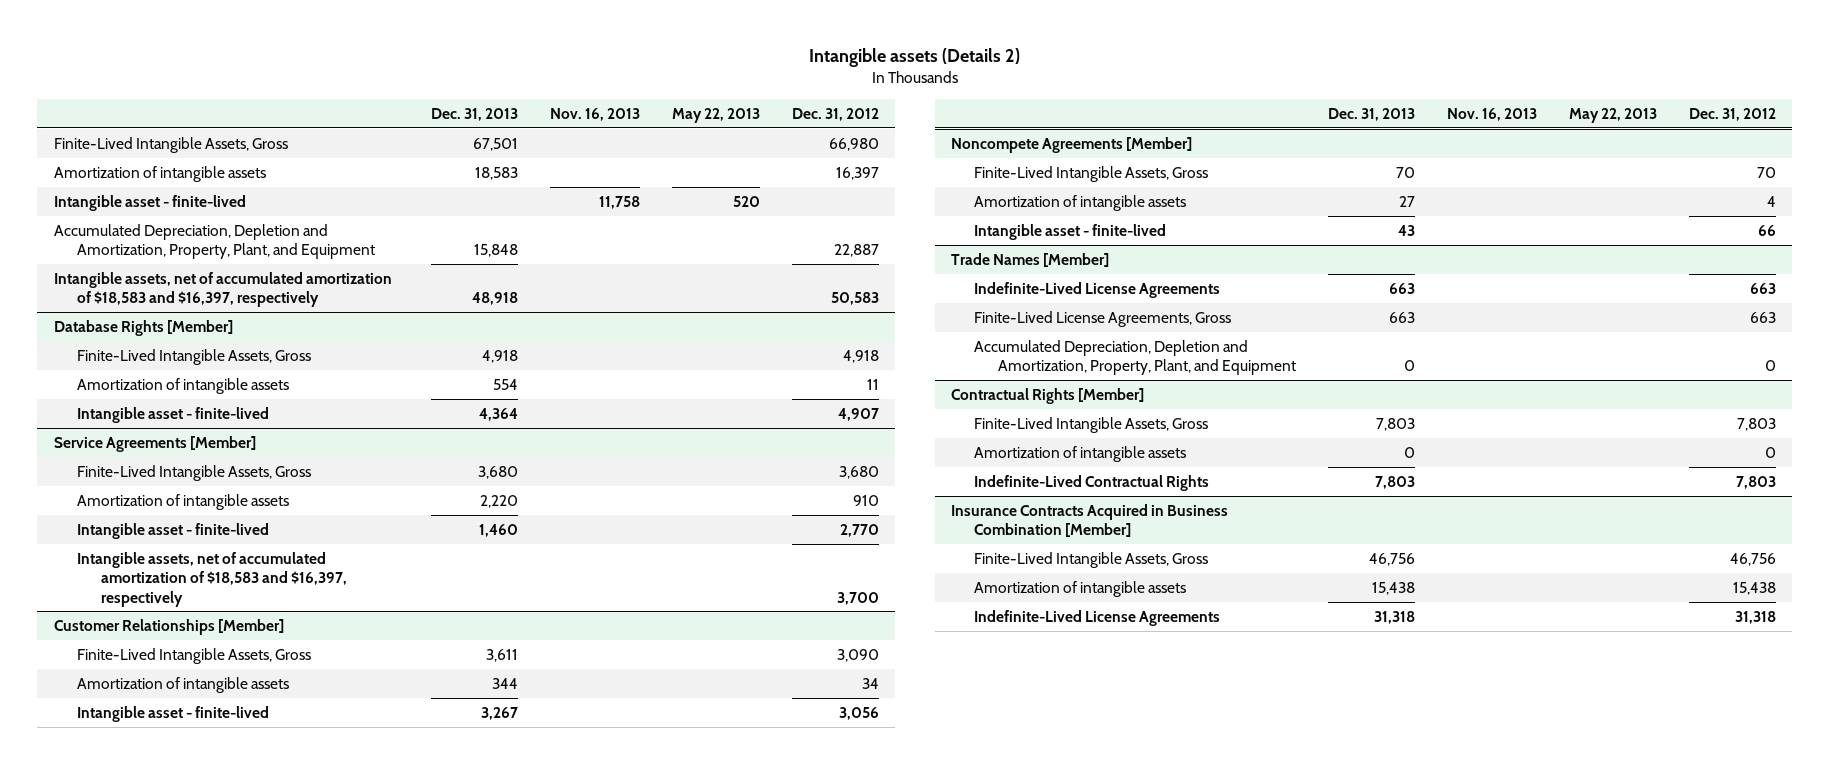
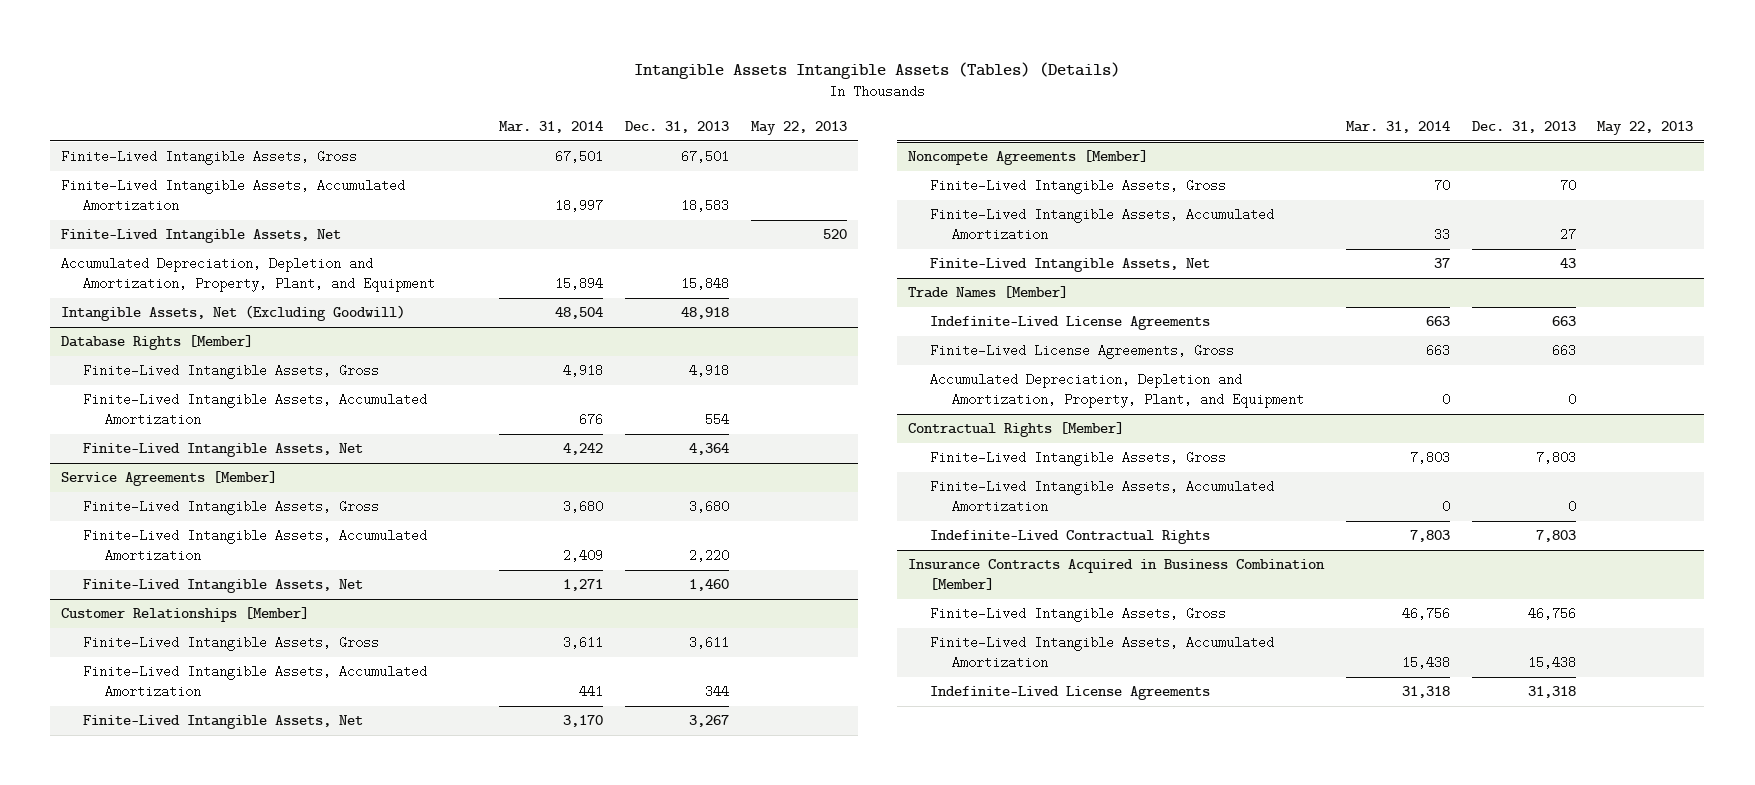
[808,47,1020,67] Intangible assets (Details 2) -> [634,61,1121,79] Intangible Assets Intangible Assets (Tables) (Details)
[549,107,640,121] Nov. 16, 2013 -> none
[792,107,880,121] Dec. 31, 2012 -> none
none -> [499,120,604,133] Mar. 31, 2014
[53,165,266,182] Amortization of intangible assets -> [61,179,406,212] Finite-Lived Intangible Assets, Accumulated Amortization
[53,194,246,211] Intangible asset - finite-lived -> [61,229,342,244] Finite-Lived Intangible Assets, Net
[53,271,392,308] Intangible assets, net of accumulated amortization of $18,583 and $16,397, respectively -> [61,305,406,322] Intangible Assets, Net (Excluding Goodwill)
[77,377,290,394] Amortization of intangible assets -> [83,393,428,426] Finite-Lived Intangible Assets, Accumulated Amortization
[77,406,270,423] Intangible asset - finite-lived -> [83,443,364,458] Finite-Lived Intangible Assets, Net
[77,551,347,607] Intangible assets, net of accumulated amortization of $18,583 and $16,397, respectively -> none
[77,493,290,510] Amortization of intangible assets -> [83,529,428,562] Finite-Lived Intangible Assets, Accumulated Amortization
[77,522,270,539] Intangible asset - finite-lived -> [83,579,364,594] Finite-Lived Intangible Assets, Net
[77,676,290,693] Amortization of intangible assets -> [83,665,428,698] Finite-Lived Intangible Assets, Accumulated Amortization
[77,705,270,722] Intangible asset - finite-lived -> [83,715,364,730] Finite-Lived Intangible Assets, Net
[974,194,1187,211] Amortization of intangible assets -> [929,208,1274,241] Finite-Lived Intangible Assets, Accumulated Amortization
[974,223,1167,240] Intangible asset - finite-lived -> [929,258,1210,273] Finite-Lived Intangible Assets, Net
[974,445,1187,462] Amortization of intangible assets -> [929,480,1274,513] Finite-Lived Intangible Assets, Accumulated Amortization
[974,580,1187,597] Amortization of intangible assets -> [929,636,1274,669] Finite-Lived Intangible Assets, Accumulated Amortization

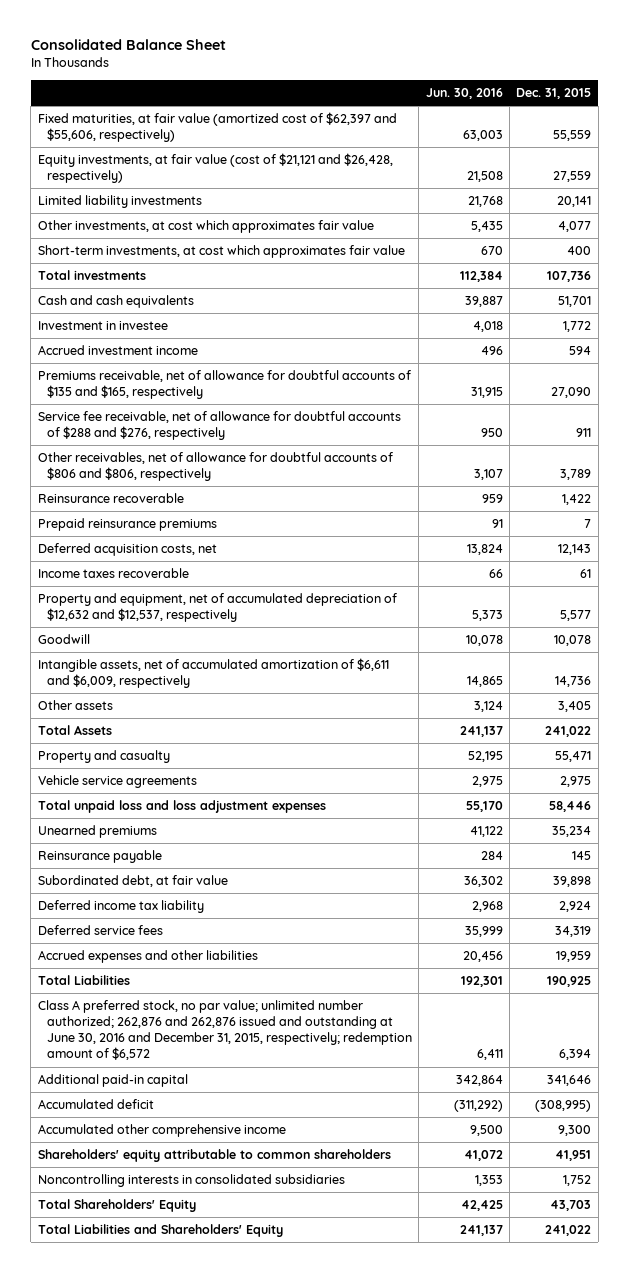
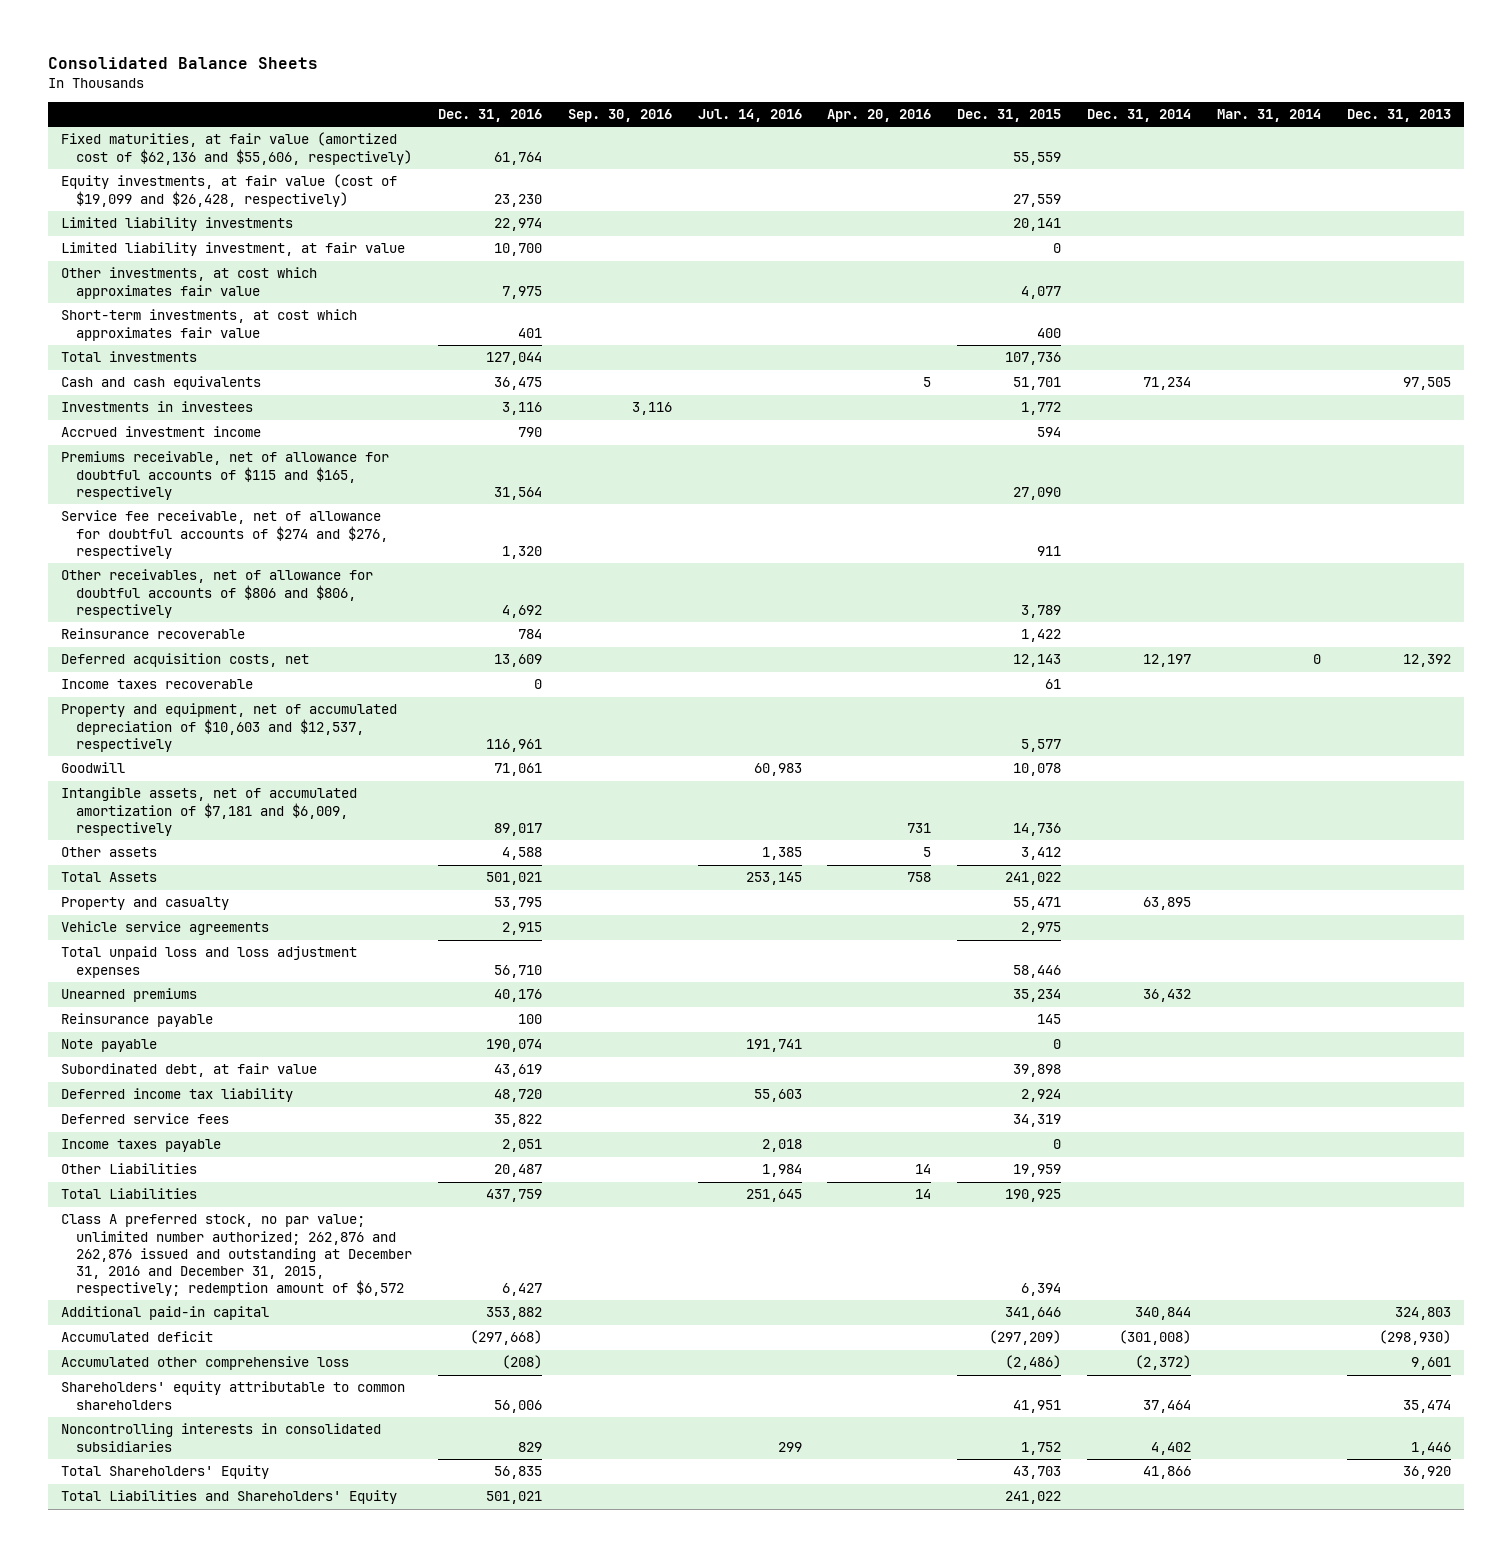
[30,39,226,51] Consolidated Balance Sheet -> [47,57,318,70] Consolidated Balance Sheets
[425,88,503,100] Jun. 30, 2016 -> none
none -> [437,109,542,123] Dec. 31, 2016
none -> [567,109,672,123] Sep. 30, 2016
none -> [697,109,802,123] Jul. 14, 2016
none -> [827,109,932,123] Apr. 20, 2016
none -> [1087,109,1192,123] Dec. 31, 2014
none -> [1216,109,1321,123] Mar. 31, 2014
none -> [1346,109,1451,123] Dec. 31, 2013
[37,112,397,143] Fixed maturities, at fair value (amortized cost of $62,397 and $55,606, respectively) -> [60,132,412,165] Fixed maturities, at fair value (amortized cost of $62,136 and $55,606, respectively)
[37,153,393,184] Equity investments, at fair value (cost of $21,121 and $26,428, respectively) -> [60,174,397,207] Equity investments, at fair value (cost of $19,099 and $26,428, respectively)
none -> [60,242,405,257] Limited liability investment, at fair value
[37,321,168,331] Investment in investee -> [60,401,253,413] Investments in investees
[37,370,411,400] Premiums receivable, net of allowance for doubtful accounts of $135 and $165, respectively -> [60,451,389,500] Premiums receivable, net of allowance for doubtful accounts of $115 and $165, respectively
[37,411,401,441] Service fee receivable, net of allowance for doubtful accounts of $288 and $276, respectively -> [60,510,388,559] Service fee receivable, net of allowance for doubtful accounts of $274 and $276, respectively
[37,518,217,532] Prepaid reinsurance premiums -> none
[37,593,397,623] Property and equipment, net of accumulated depreciation of $12,632 and $12,537, respectively -> [60,703,397,752] Property and equipment, net of accumulated depreciation of $10,603 and $12,537, respectively
[37,658,389,689] Intangible assets, net of accumulated amortization of $6,611 and $6,009, respectively -> [60,787,357,836] Intangible assets, net of accumulated amortization of $7,181 and $6,009, respectively
[558,701,592,713] 3,405 -> [1021,847,1062,861] 3,412
none -> [60,1039,157,1053] Note payable
none -> [60,1139,221,1153] Income taxes payable
[37,950,258,964] Accrued expenses and other liabilities -> [60,1163,197,1175] Other Liabilities
[37,1000,412,1061] Class A preferred stock, no par value; unlimited number authorized; 262,876 and 262,876 issued and outstanding at June 30, 2016 and December 31, 2015, respectively; redemption amount of $6,572 -> [60,1214,412,1297] Class A preferred stock, no par value; unlimited number authorized; 262,876 and 262,876 issued and outstanding at December 31, 2016 and December 31, 2015, respectively; redemption amount of $6,572
[535,1100,592,1113] (308,995) -> [989,1330,1062,1346] (297,209)
[37,1124,286,1138] Accumulated other comprehensive income -> [60,1356,349,1371] Accumulated other comprehensive loss
[558,1125,592,1137] 9,300 -> [1005,1355,1062,1371] (2,486)

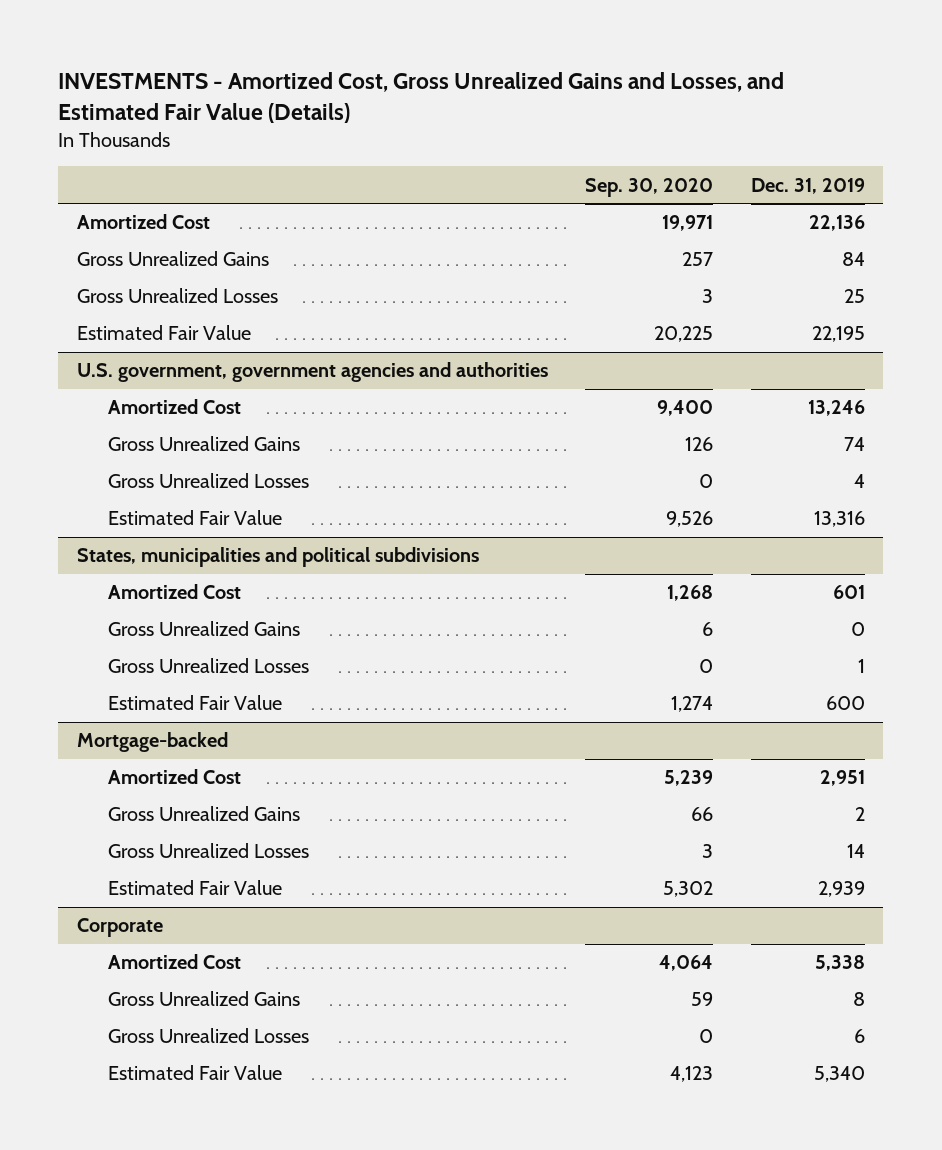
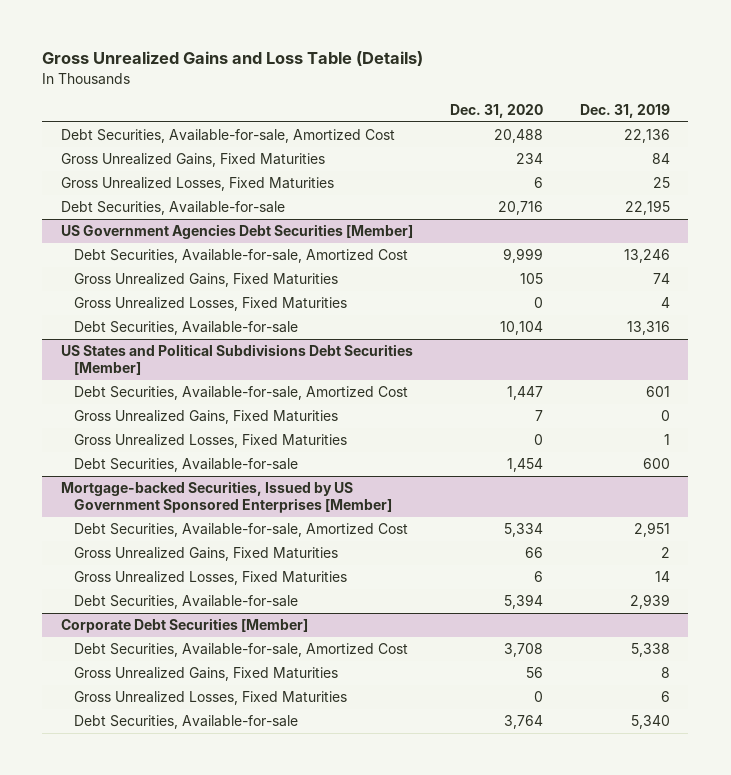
[58,71,785,123] INVESTMENTS - Amortized Cost, Gross Unrealized Gains and Losses, and Estimated Fair Value (Details) -> [42,51,424,67] Gross Unrealized Gains and Loss Table (Details)
[585,177,714,197] Sep. 30, 2020 -> none
none -> [449,104,543,119] Dec. 31, 2020
[76,214,210,230] Amortized Cost -> [60,129,395,144] Debt Securities, Available-for-sale, Amortized Cost
[76,251,269,267] Gross Unrealized Gains -> [60,153,325,168] Gross Unrealized Gains, Fixed Maturities
[76,288,278,304] Gross Unrealized Losses -> [60,177,334,192] Gross Unrealized Losses, Fixed Maturities
[76,325,251,341] Estimated Fair Value -> [60,201,285,216] Debt Securities, Available-for-sale
[76,362,548,383] U.S. government, government agencies and authorities -> [60,224,413,240] US Government Agencies Debt Securities [Member]
[107,399,241,415] Amortized Cost -> [74,249,409,264] Debt Securities, Available-for-sale, Amortized Cost
[107,436,300,452] Gross Unrealized Gains -> [74,273,339,288] Gross Unrealized Gains, Fixed Maturities
[107,473,309,489] Gross Unrealized Losses -> [74,297,348,312] Gross Unrealized Losses, Fixed Maturities
[107,510,282,526] Estimated Fair Value -> [74,321,299,336] Debt Securities, Available-for-sale
[76,547,479,568] States, municipalities and political subdivisions -> [60,344,413,376] US States and Political Subdivisions Debt Securities [Member]
[107,584,241,600] Amortized Cost -> [74,386,409,401] Debt Securities, Available-for-sale, Amortized Cost
[107,621,300,637] Gross Unrealized Gains -> [74,410,339,425] Gross Unrealized Gains, Fixed Maturities
[107,658,309,674] Gross Unrealized Losses -> [74,434,348,449] Gross Unrealized Losses, Fixed Maturities
[107,695,282,711] Estimated Fair Value -> [74,458,299,473] Debt Securities, Available-for-sale
[76,732,228,753] Mortgage-backed -> [60,481,393,514] Mortgage-backed Securities, Issued by US Government Sponsored Enterprises [Member]
[107,769,241,785] Amortized Cost -> [74,523,409,538] Debt Securities, Available-for-sale, Amortized Cost
[107,806,300,822] Gross Unrealized Gains -> [74,547,339,562] Gross Unrealized Gains, Fixed Maturities
[107,843,309,859] Gross Unrealized Losses -> [74,571,348,586] Gross Unrealized Losses, Fixed Maturities
[107,880,282,896] Estimated Fair Value -> [74,595,299,610] Debt Securities, Available-for-sale
[76,918,163,938] Corporate -> [60,618,308,634] Corporate Debt Securities [Member]
[107,954,241,970] Amortized Cost -> [74,643,409,658] Debt Securities, Available-for-sale, Amortized Cost
[107,991,300,1007] Gross Unrealized Gains -> [74,667,339,682] Gross Unrealized Gains, Fixed Maturities
[107,1028,309,1044] Gross Unrealized Losses -> [74,691,348,706] Gross Unrealized Losses, Fixed Maturities
[107,1065,282,1081] Estimated Fair Value -> [74,715,299,730] Debt Securities, Available-for-sale

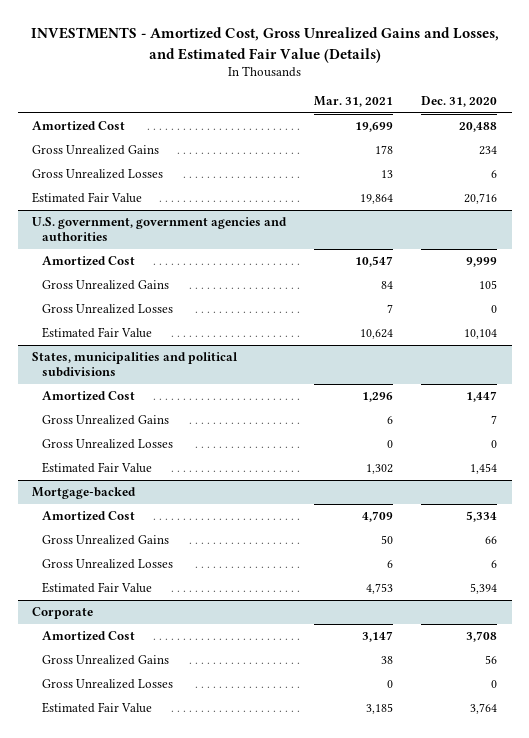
[42,51,424,67] Gross Unrealized Gains and Loss Table (Details) -> [30,27,499,63] INVESTMENTS - Amortized Cost, Gross Unrealized Gains and Losses, and Estimated Fair Value (Details)
[579,104,670,119] Dec. 31, 2019 -> none
none -> [314,96,394,108] Mar. 31, 2021
[60,129,395,144] Debt Securities, Available-for-sale, Amortized Cost -> [31,121,125,132] Amortized Cost
[60,153,325,168] Gross Unrealized Gains, Fixed Maturities -> [31,145,159,156] Gross Unrealized Gains
[60,177,334,192] Gross Unrealized Losses, Fixed Maturities -> [31,169,163,180] Gross Unrealized Losses
[60,201,285,216] Debt Securities, Available-for-sale -> [31,192,142,204] Estimated Fair Value
[60,224,413,240] US Government Agencies Debt Securities [Member] -> [31,217,287,242] U.S. government, government agencies and authorities
[74,249,409,264] Debt Securities, Available-for-sale, Amortized Cost -> [41,256,135,267] Amortized Cost
[74,273,339,288] Gross Unrealized Gains, Fixed Maturities -> [41,280,169,291] Gross Unrealized Gains
[74,297,348,312] Gross Unrealized Losses, Fixed Maturities -> [41,304,173,315] Gross Unrealized Losses
[74,321,299,336] Debt Securities, Available-for-sale -> [41,327,152,339] Estimated Fair Value
[60,344,413,376] US States and Political Subdivisions Debt Securities [Member] -> [31,352,238,378] States, municipalities and political subdivisions
[74,386,409,401] Debt Securities, Available-for-sale, Amortized Cost -> [41,391,135,402] Amortized Cost
[74,410,339,425] Gross Unrealized Gains, Fixed Maturities -> [41,415,169,426] Gross Unrealized Gains
[74,434,348,449] Gross Unrealized Losses, Fixed Maturities -> [41,439,173,450] Gross Unrealized Losses
[74,458,299,473] Debt Securities, Available-for-sale -> [41,462,152,474] Estimated Fair Value
[60,481,393,514] Mortgage-backed Securities, Issued by US Government Sponsored Enterprises [Member] -> [31,487,136,500] Mortgage-backed
[74,523,409,538] Debt Securities, Available-for-sale, Amortized Cost -> [41,511,135,522] Amortized Cost
[74,547,339,562] Gross Unrealized Gains, Fixed Maturities -> [41,535,169,546] Gross Unrealized Gains
[74,571,348,586] Gross Unrealized Losses, Fixed Maturities -> [41,559,173,570] Gross Unrealized Losses
[74,595,299,610] Debt Securities, Available-for-sale -> [41,582,152,594] Estimated Fair Value
[60,618,308,634] Corporate Debt Securities [Member] -> [31,607,93,620] Corporate
[74,643,409,658] Debt Securities, Available-for-sale, Amortized Cost -> [41,631,135,642] Amortized Cost
[74,667,339,682] Gross Unrealized Gains, Fixed Maturities -> [41,655,169,666] Gross Unrealized Gains
[74,691,348,706] Gross Unrealized Losses, Fixed Maturities -> [41,679,173,690] Gross Unrealized Losses
[74,715,299,730] Debt Securities, Available-for-sale -> [41,702,152,714] Estimated Fair Value

